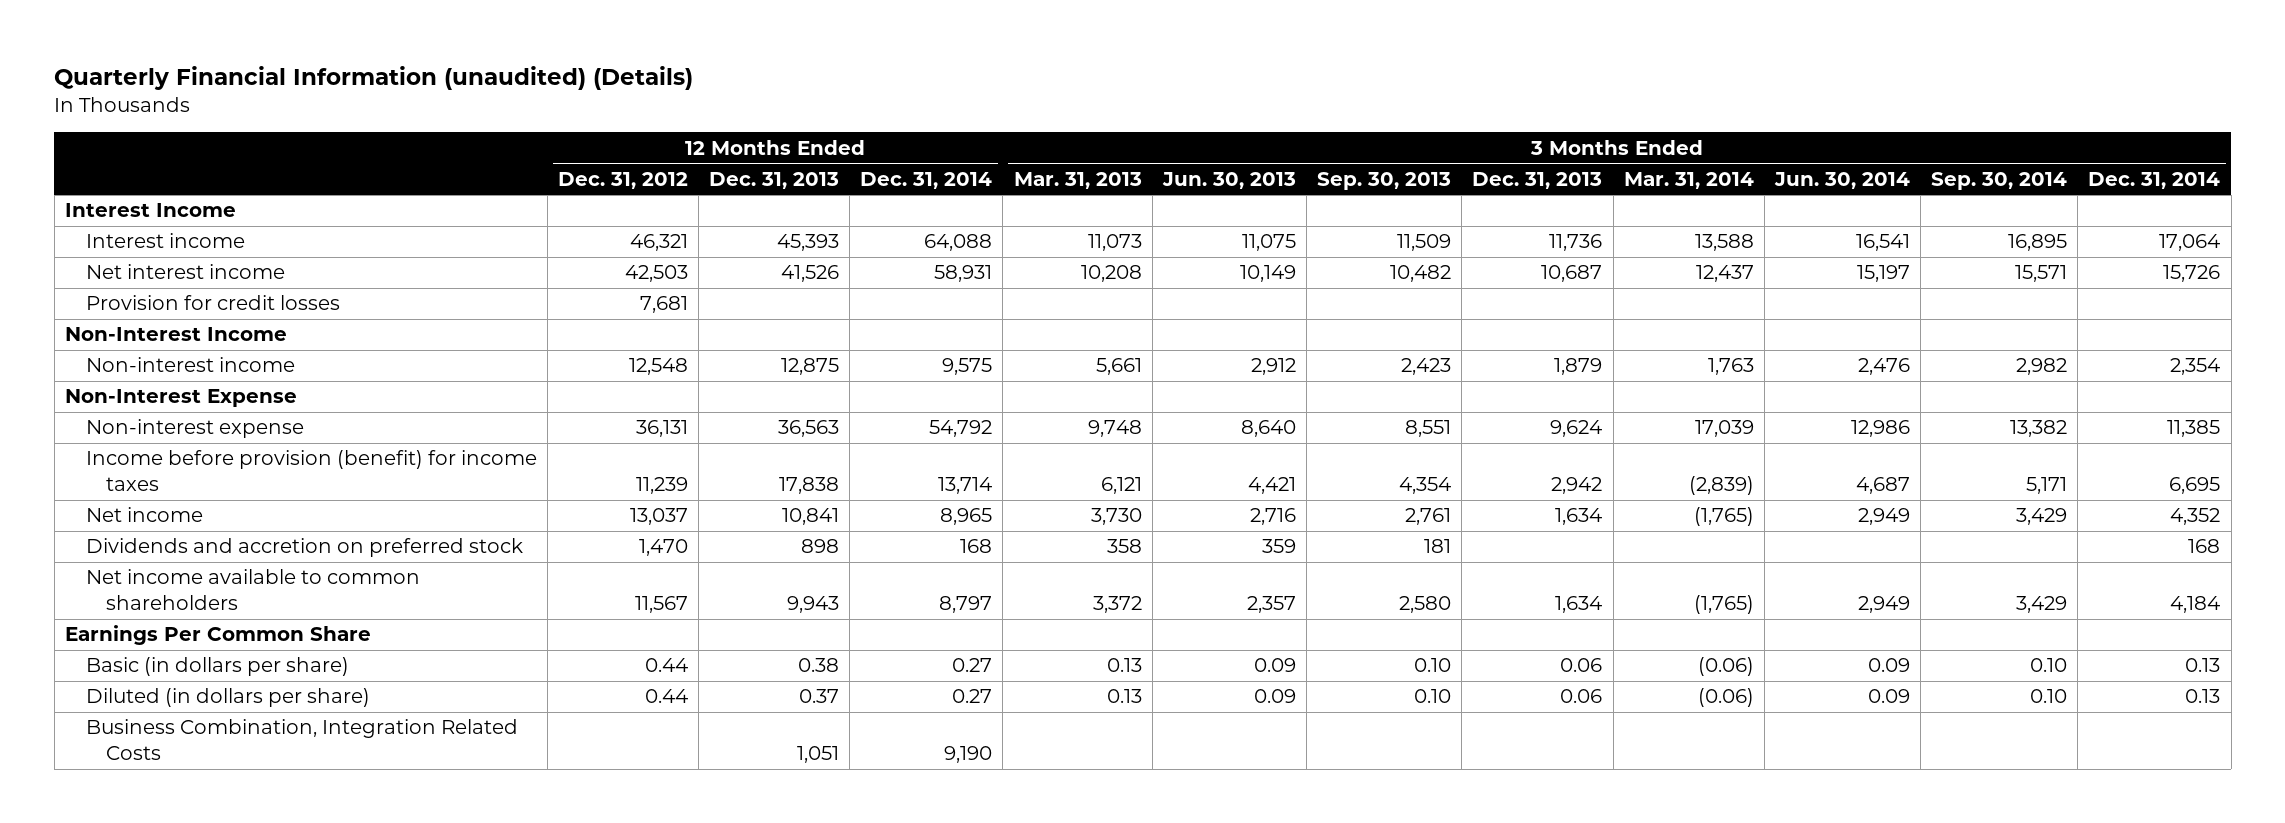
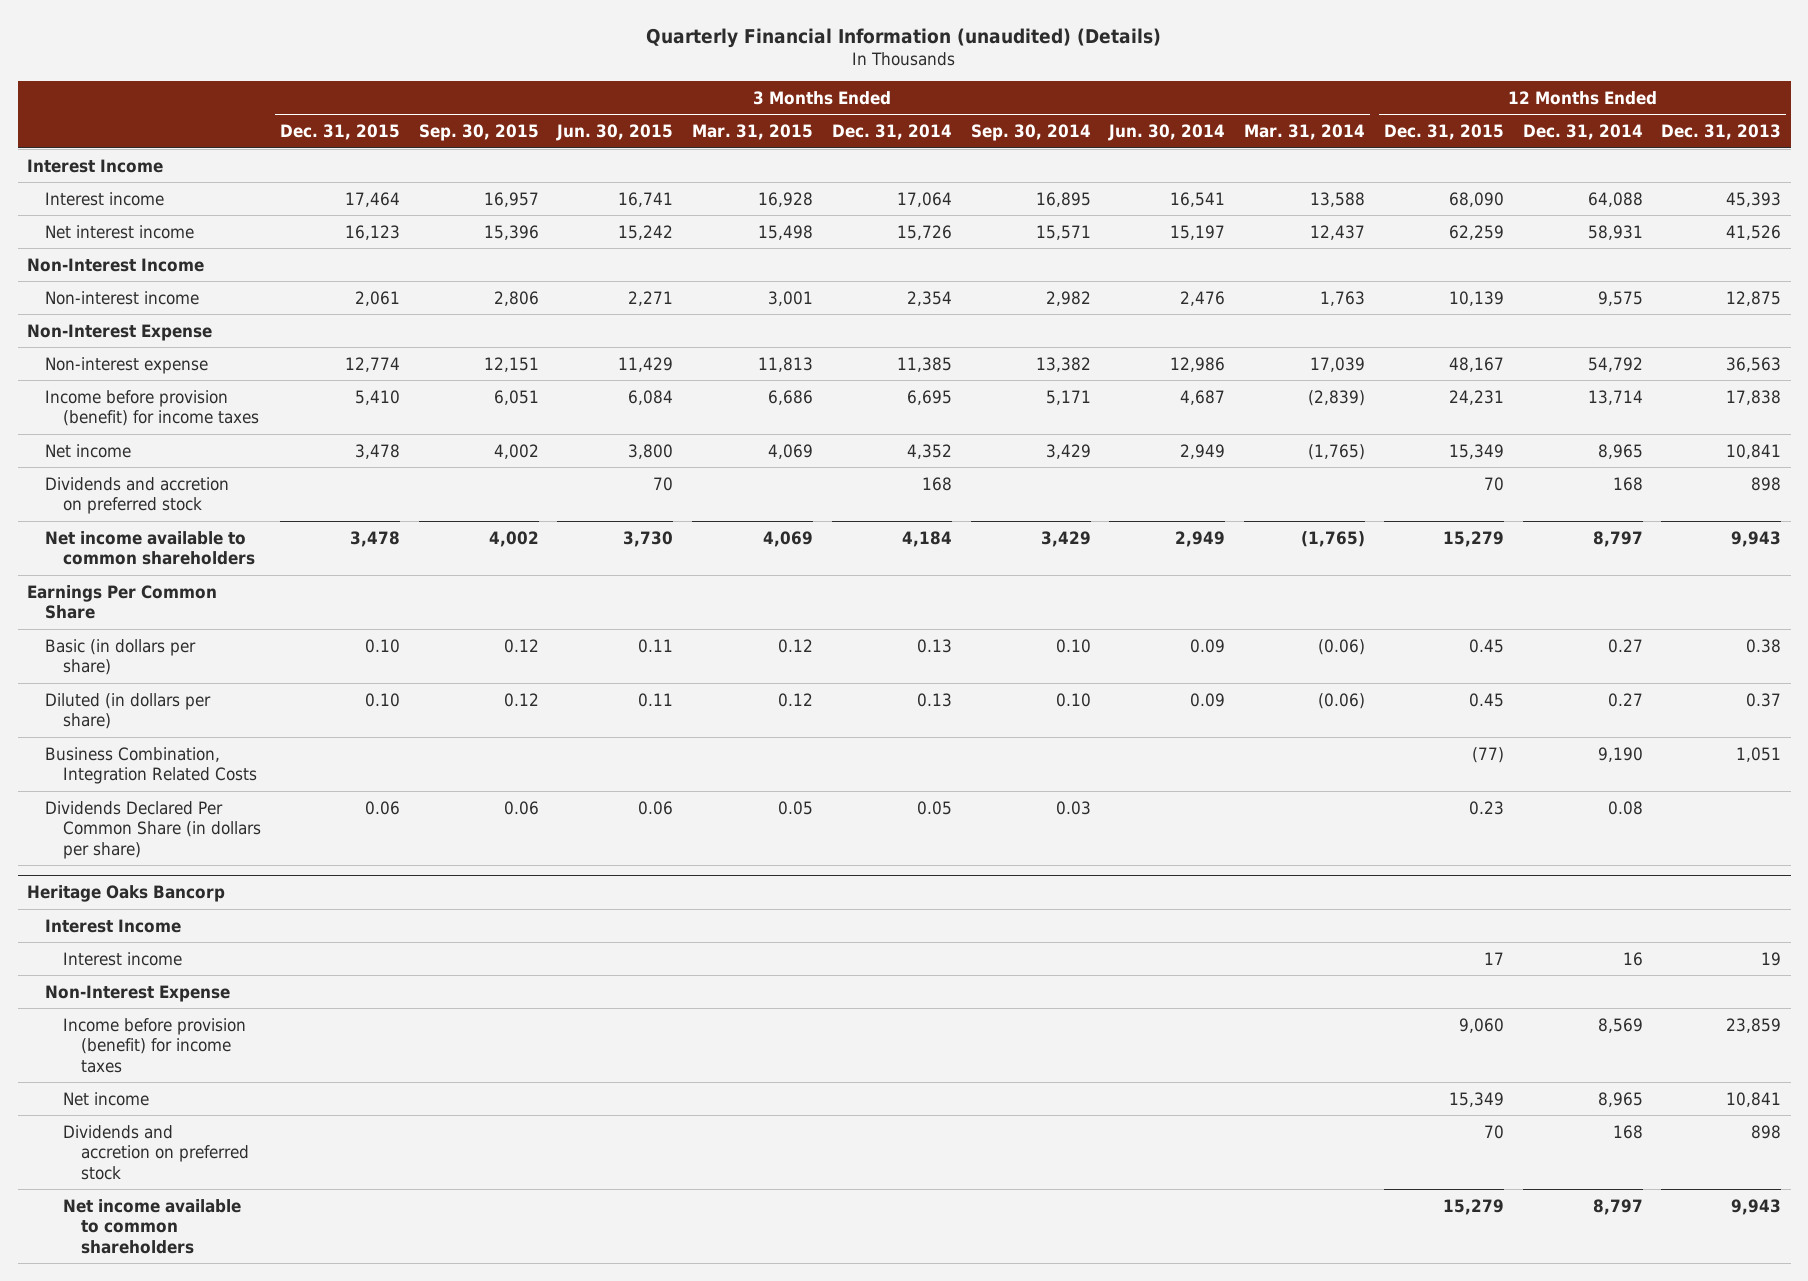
[557,171,688,189] Dec. 31, 2012 -> none
[1013,171,1142,189] Mar. 31, 2013 -> none
[1161,171,1296,189] Jun. 30, 2013 -> none
[1317,171,1452,190] Sep. 30, 2013 -> none
[1472,171,1603,189] Dec. 31, 2013 -> none
none -> [279,124,400,141] Dec. 31, 2015
none -> [418,124,539,142] Sep. 30, 2015
none -> [556,124,674,142] Jun. 30, 2015
none -> [692,124,814,141] Mar. 31, 2015
none -> [1383,124,1504,141] Dec. 31, 2015
[85,295,340,311] Provision for credit losses -> none
none -> [45,800,262,859] Dividends Declared Per Common Share (in dollars per share)
none -> [26,884,225,902] Heritage Oaks Bancorp
none -> [45,918,182,933] Interest Income
none -> [63,951,183,966] Interest income
none -> [45,984,231,1002] Non-Interest Expense
none -> [63,1017,247,1073] Income before provision (benefit) for income taxes
none -> [63,1091,150,1106] Net income
none -> [63,1124,250,1180] Dividends and accretion on preferred stock
none -> [63,1198,242,1254] Net income available to common shareholders

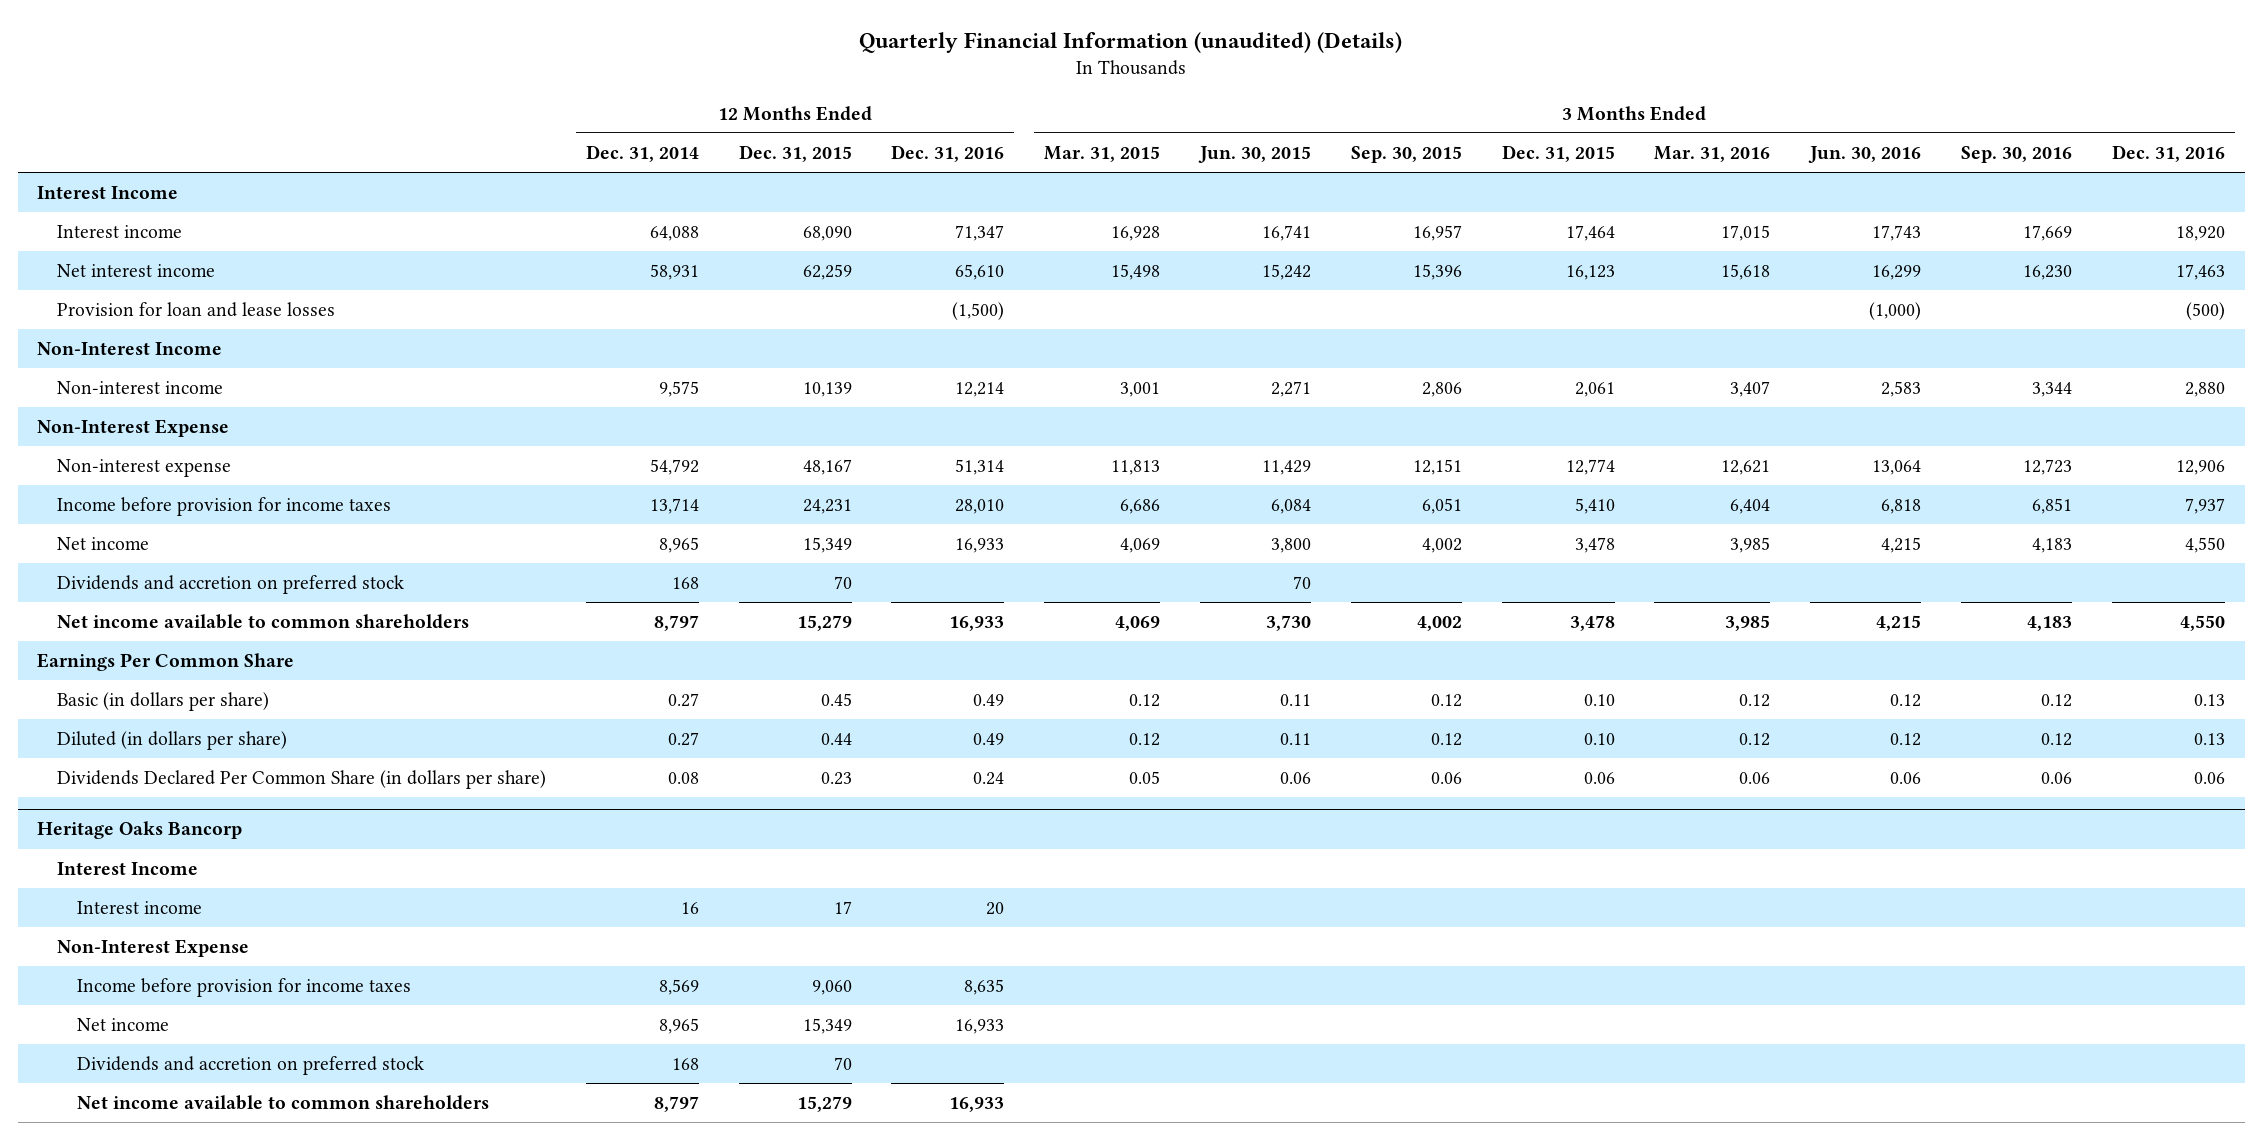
[831,124,952,141] Dec. 31, 2014 -> none
[970,124,1091,142] Sep. 30, 2014 -> none
[1108,124,1226,142] Jun. 30, 2014 -> none
[1244,124,1366,141] Mar. 31, 2014 -> none
[1661,124,1782,141] Dec. 31, 2013 -> none
none -> [891,144,1005,162] Dec. 31, 2016
none -> [1654,145,1771,162] Mar. 31, 2016
none -> [1808,145,1922,163] Jun. 30, 2016
none -> [1960,145,2072,163] Sep. 30, 2016
none -> [2111,144,2225,162] Dec. 31, 2016
none -> [57,302,336,318] Provision for loan and lease losses
[45,389,260,427] Income before provision (benefit) for income taxes -> [57,497,392,517] Income before provision for income taxes
[45,746,258,785] Business Combination, Integration Related Costs -> none
[1468,692,1504,707] 0.45 -> [820,733,852,746] 0.44
[63,1017,247,1073] Income before provision (benefit) for income taxes -> [76,978,411,998] Income before provision for income taxes

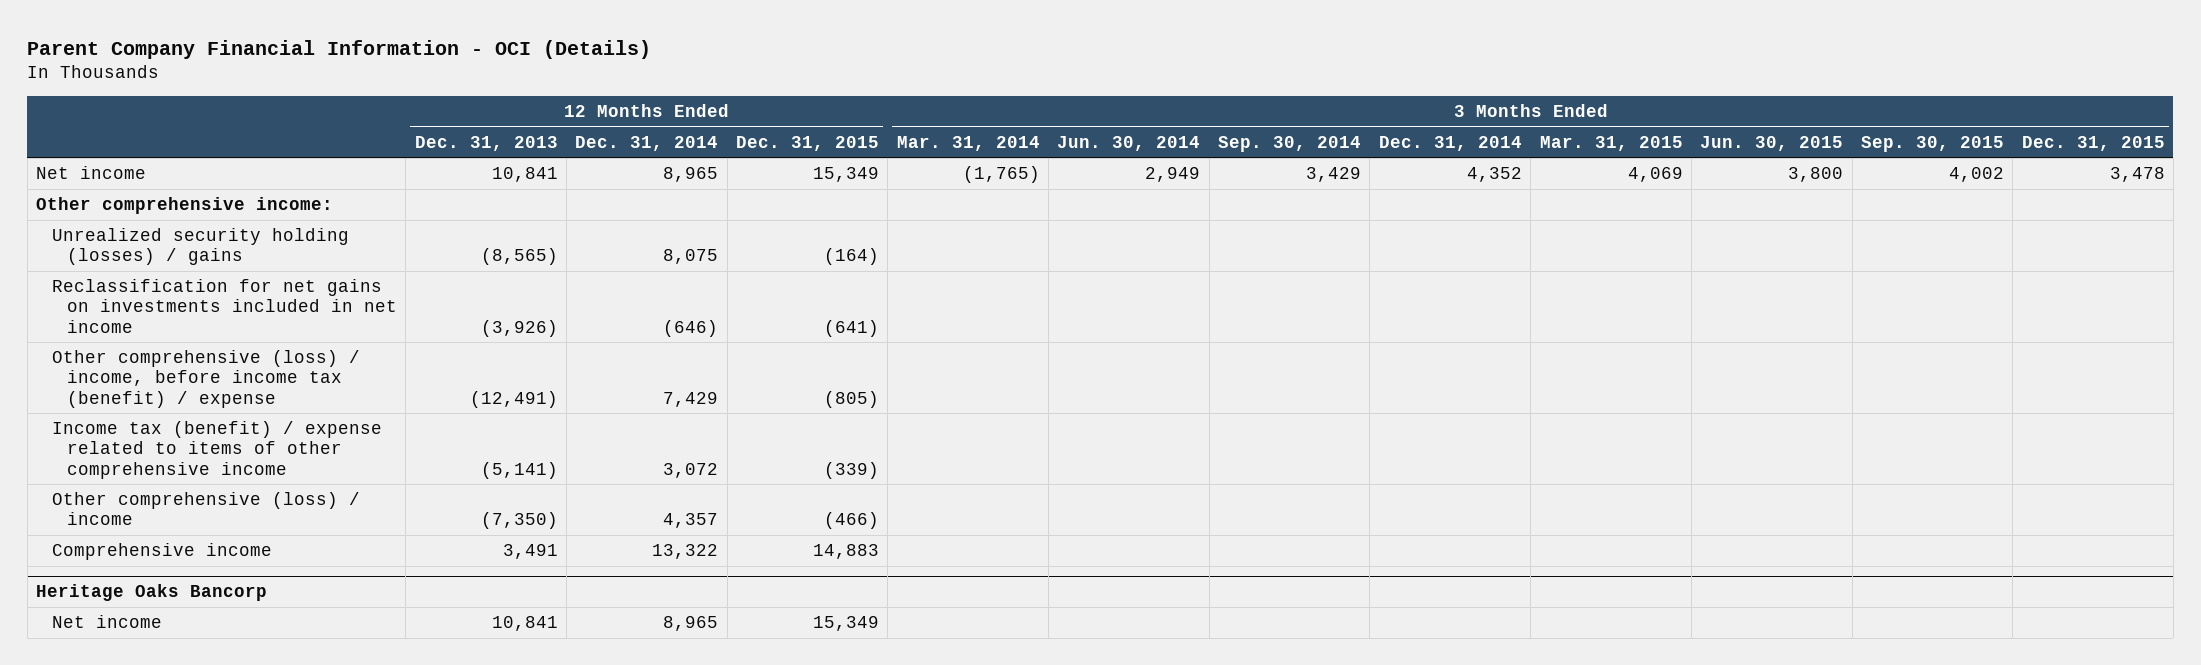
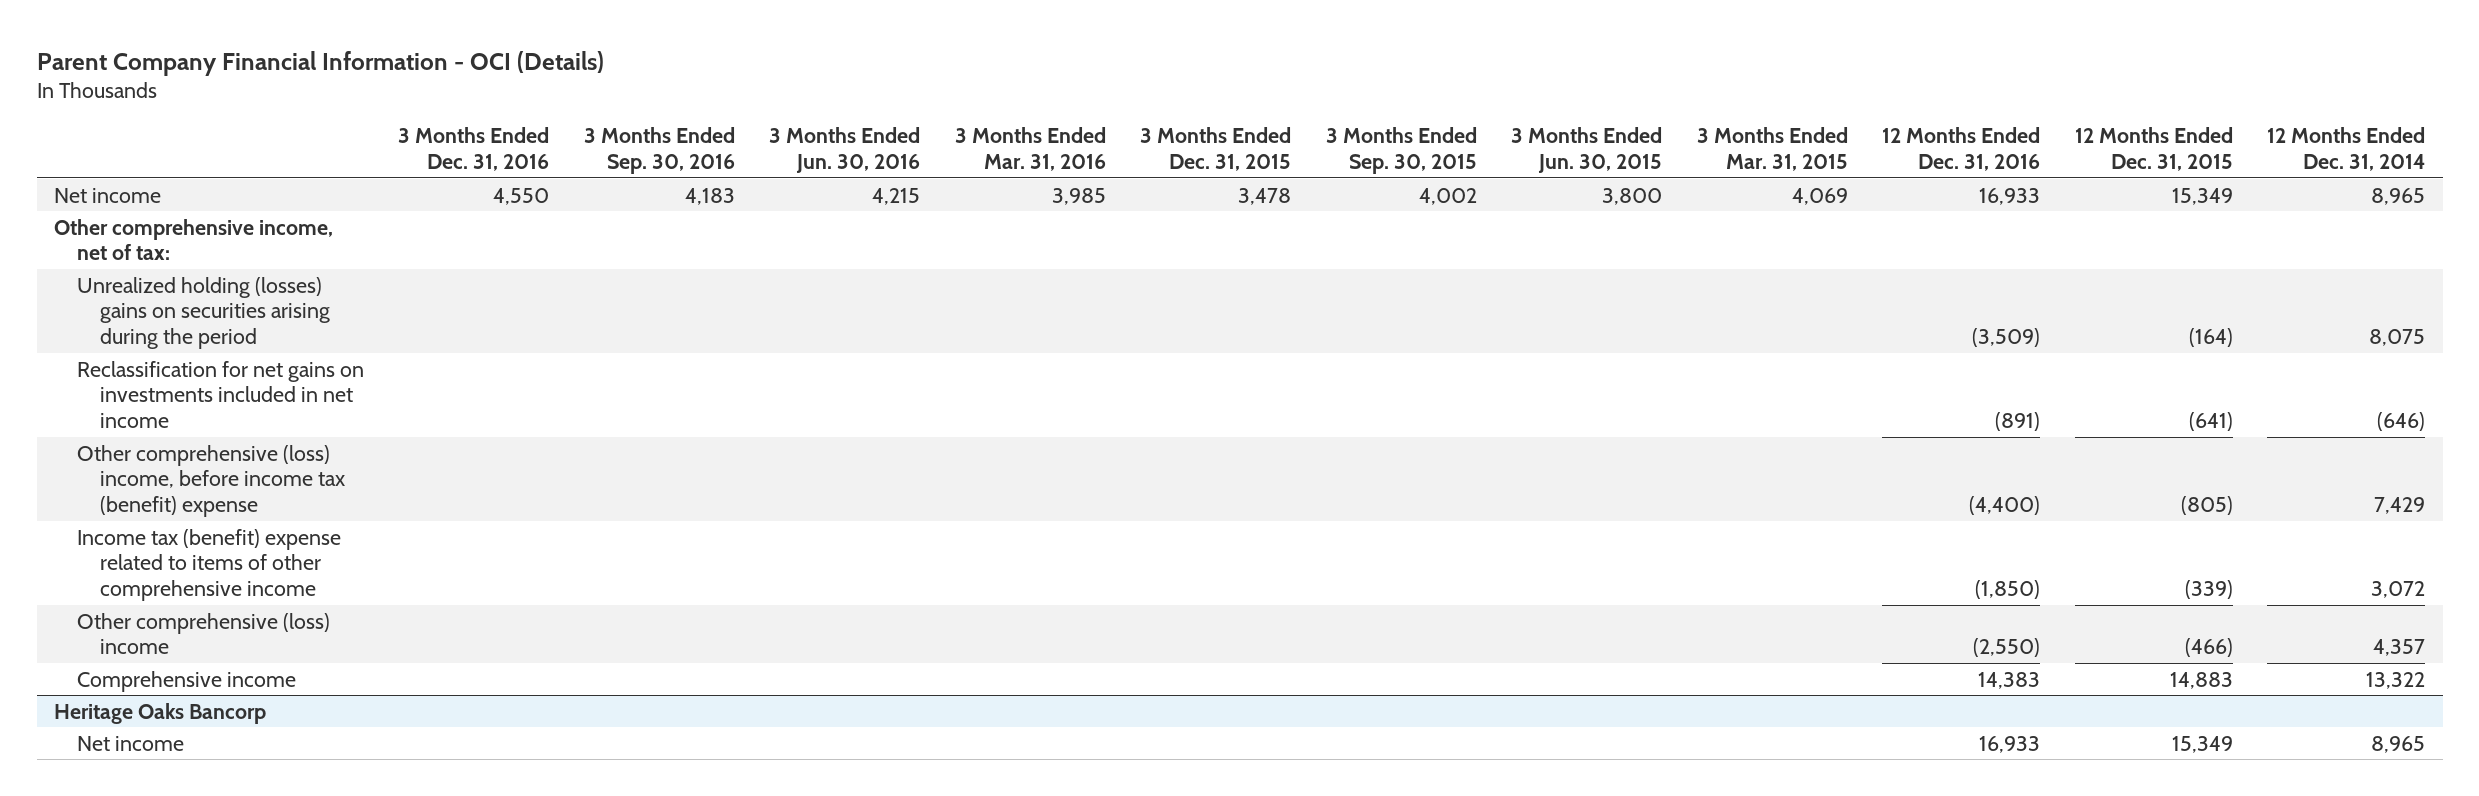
[414,135,558,151] Dec. 31, 2013 -> none
[896,135,1040,151] Mar. 31, 2014 -> none
[1057,135,1201,151] Jun. 30, 2014 -> none
[1218,135,1362,152] Sep. 30, 2014 -> none
[1378,135,1522,151] Dec. 31, 2014 -> none
none -> [398,127,550,171] 3 Months Ended Dec. 31, 2016
none -> [583,127,735,174] 3 Months Ended Sep. 30, 2016
none -> [769,127,921,173] 3 Months Ended Jun. 30, 2016
none -> [954,127,1106,171] 3 Months Ended Mar. 31, 2016
none -> [1882,127,2041,171] 12 Months Ended Dec. 31, 2016
[36,197,334,215] Other comprehensive income: -> [53,218,333,261] Other comprehensive income, net of tax:
[51,228,349,266] Unrealized security holding (losses) / gains -> [76,276,331,350] Unrealized holding (losses) gains on securities arising during the period
[51,350,360,408] Other comprehensive (loss) / income, before income tax (benefit) / expense -> [76,444,346,518] Other comprehensive (loss) income, before income tax (benefit) expense
[51,421,382,479] Income tax (benefit) / expense related to items of other comprehensive income -> [76,528,341,602] Income tax (benefit) expense related to items of other comprehensive income
[51,492,360,526] Other comprehensive (loss) / income -> [76,612,330,655] Other comprehensive (loss) income

